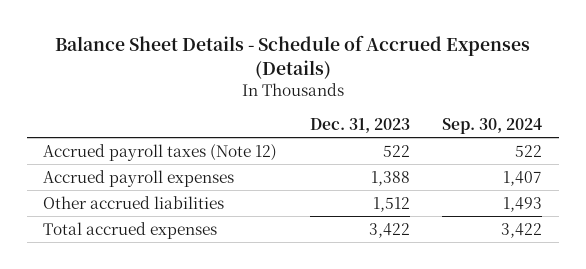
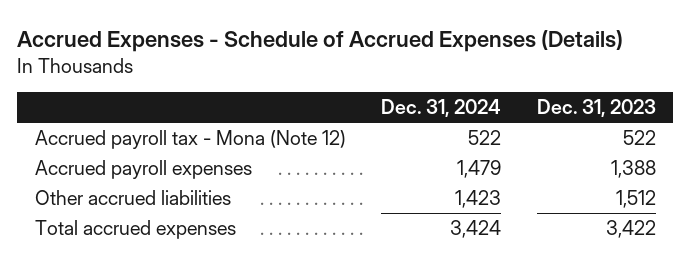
[54,35,530,79] Balance Sheet Details - Schedule of Accrued Expenses (Details) -> [16,29,623,52] Accrued Expenses - Schedule of Accrued Expenses (Details)
[442,117,543,134] Sep. 30, 2024 -> none
none -> [381,99,502,118] Dec. 31, 2024
[43,143,278,161] Accrued payroll taxes (Note 12) -> [34,130,346,150] Accrued payroll tax - Mona (Note 12)

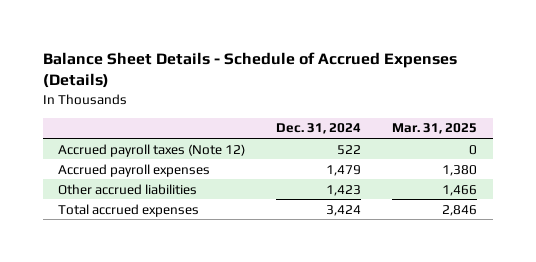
[16,29,623,52] Accrued Expenses - Schedule of Accrued Expenses (Details) -> [42,52,457,89] Balance Sheet Details - Schedule of Accrued Expenses (Details)
[536,99,656,118] Dec. 31, 2023 -> none
none -> [392,123,478,135] Mar. 31, 2025
[34,130,346,150] Accrued payroll tax - Mona (Note 12) -> [58,143,246,157] Accrued payroll taxes (Note 12)

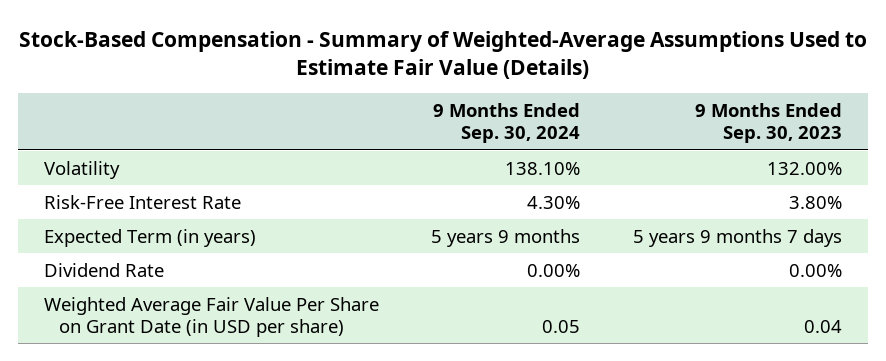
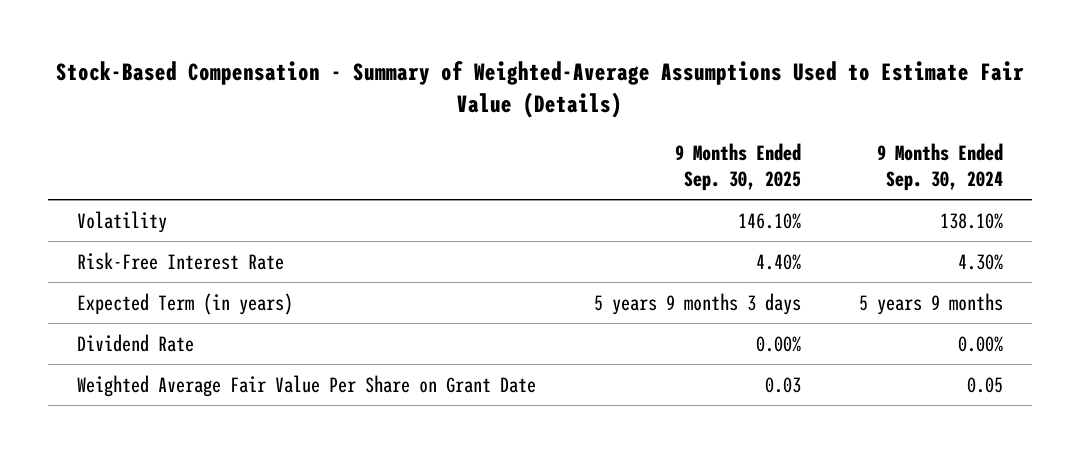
[694,103,842,144] 9 Months Ended Sep. 30, 2023 -> none
none -> [675,143,802,192] 9 Months Ended Sep. 30, 2025
[44,296,380,337] Weighted Average Fair Value Per Share on Grant Date (in USD per share) -> [77,374,537,397] Weighted Average Fair Value Per Share on Grant Date

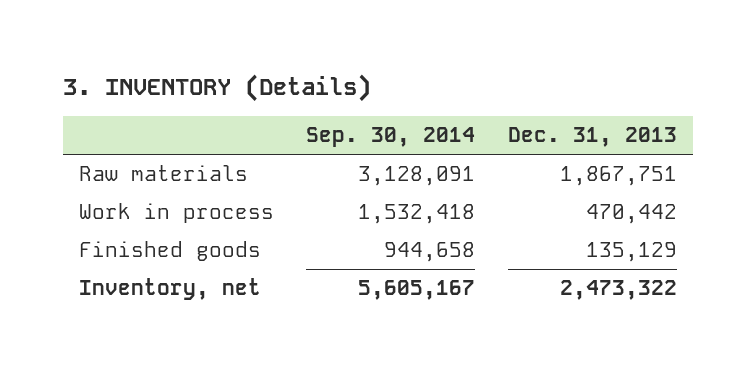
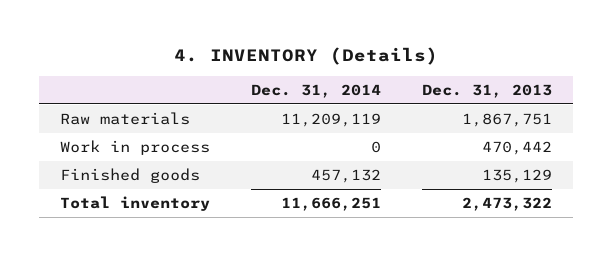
[63,74,372,103] 3. INVENTORY (Details) -> [173,47,438,66] 4. INVENTORY (Details)
[306,127,476,148] Sep. 30, 2014 -> none
none -> [250,83,381,98] Dec. 31, 2014
[79,278,262,301] Inventory, net -> [59,195,210,211] Total inventory

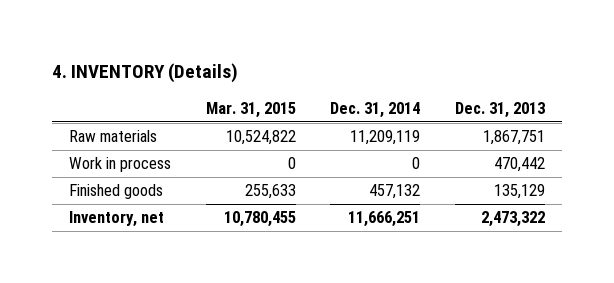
none -> [205,101,296,118] Mar. 31, 2015
[59,195,210,211] Total inventory -> [69,211,165,228] Inventory, net

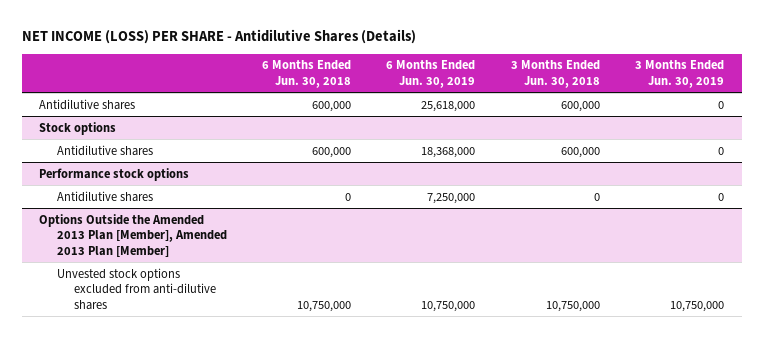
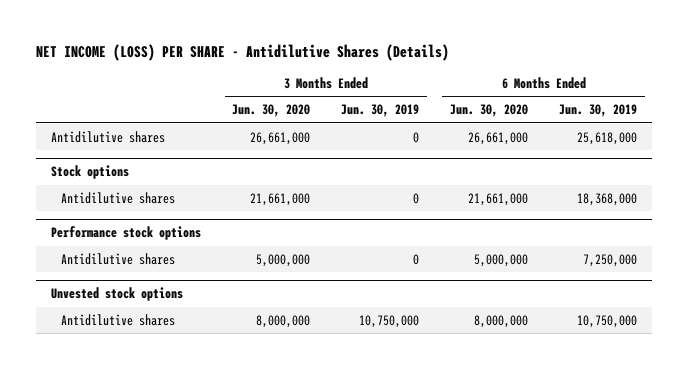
[262,60,352,88] 6 Months Ended Jun. 30, 2018 -> none
[510,60,600,88] 3 Months Ended Jun. 30, 2018 -> none
none -> [232,104,311,118] Jun. 30, 2020
none -> [450,104,529,118] Jun. 30, 2020
[39,213,227,257] Options Outside the Amended 2013 Plan [Member], Amended 2013 Plan [Member] -> none
none -> [51,287,184,302] Unvested stock options
[56,267,216,310] Unvested stock options excluded from anti-dilutive shares -> [61,313,176,326] Antidilutive shares

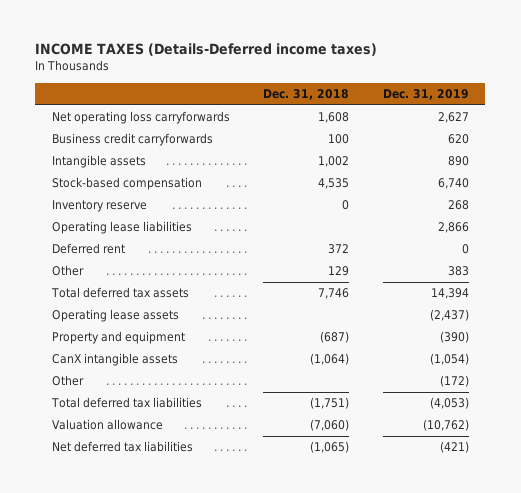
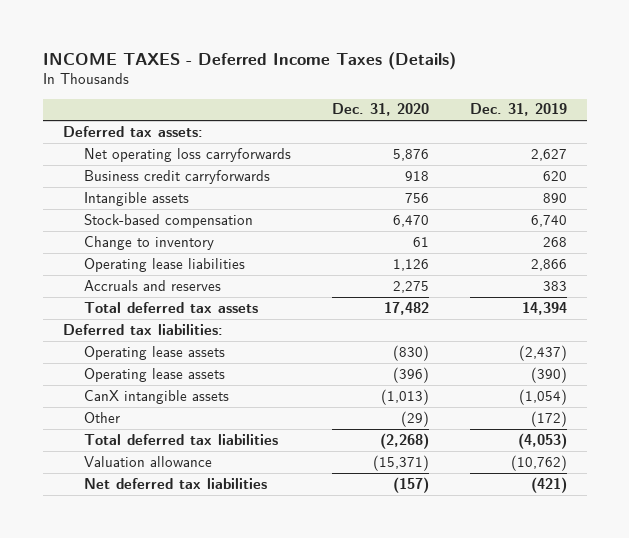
[35,43,378,57] INCOME TAXES (Details-Deferred income taxes) -> [42,51,456,70] INCOME TAXES - Deferred Income Taxes (Details)
[263,88,350,100] Dec. 31, 2018 -> none
none -> [331,103,429,117] Dec. 31, 2020
none -> [62,125,203,137] Deferred tax assets:
[52,200,148,213] Inventory reserve -> [84,235,215,250] Change to inventory
[52,243,126,255] Deferred rent -> none
[52,265,85,277] Other -> [84,279,222,291] Accruals and reserves
none -> [62,323,223,335] Deferred tax liabilities:
[52,331,186,345] Property and equipment -> [84,367,226,382] Operating lease assets

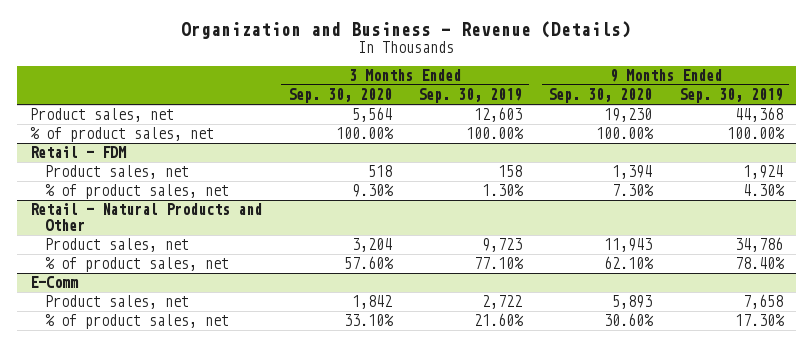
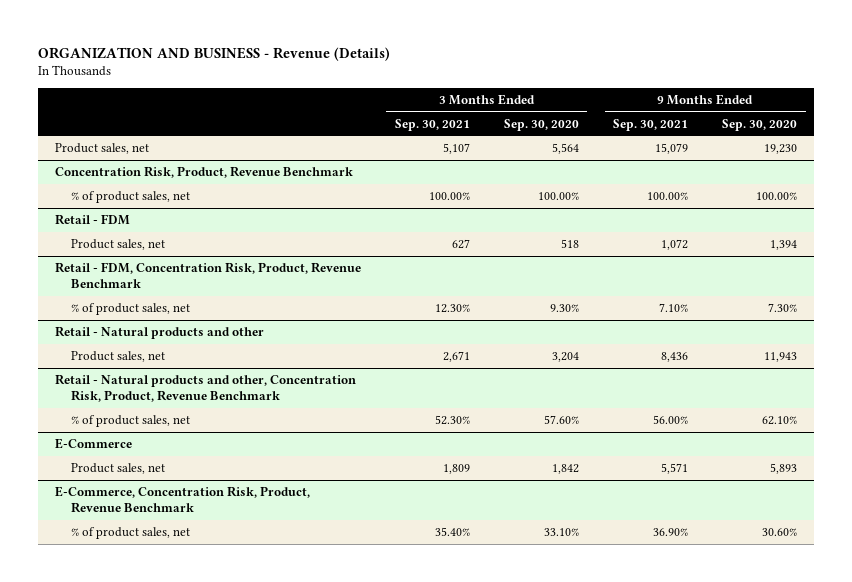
[181,21,632,40] Organization and Business - Revenue (Details) -> [37,46,390,61] ORGANIZATION AND BUSINESS - Revenue (Details)
[418,88,523,104] Sep. 30, 2019 -> none
[678,88,783,104] Sep. 30, 2019 -> none
none -> [394,118,470,131] Sep. 30, 2021
none -> [613,118,689,131] Sep. 30, 2021
none -> [54,166,353,179] Concentration Risk, Product, Revenue Benchmark
none -> [54,262,361,288] Retail - FDM, Concentration Risk, Product, Revenue Benchmark
[29,203,262,231] Retail - Natural Products and Other -> [54,326,264,340] Retail - Natural products and other
none -> [54,374,356,402] Retail - Natural products and other, Concentration Risk, Product, Revenue Benchmark
[29,276,79,289] E-Comm -> [54,438,132,450] E-Commerce
none -> [54,486,310,513] E-Commerce, Concentration Risk, Product, Revenue Benchmark

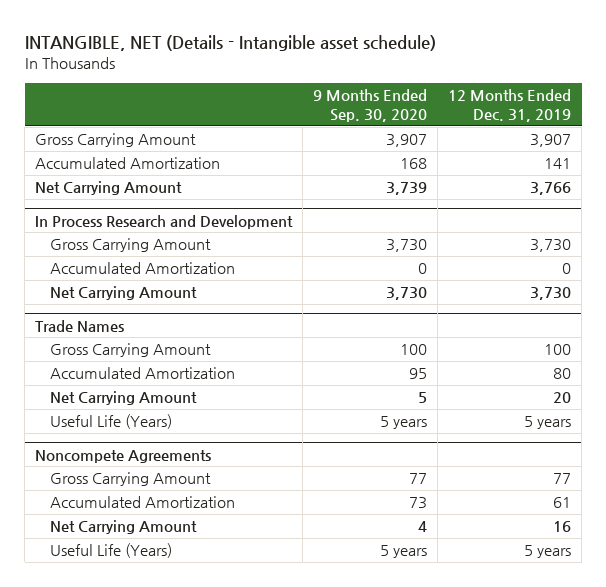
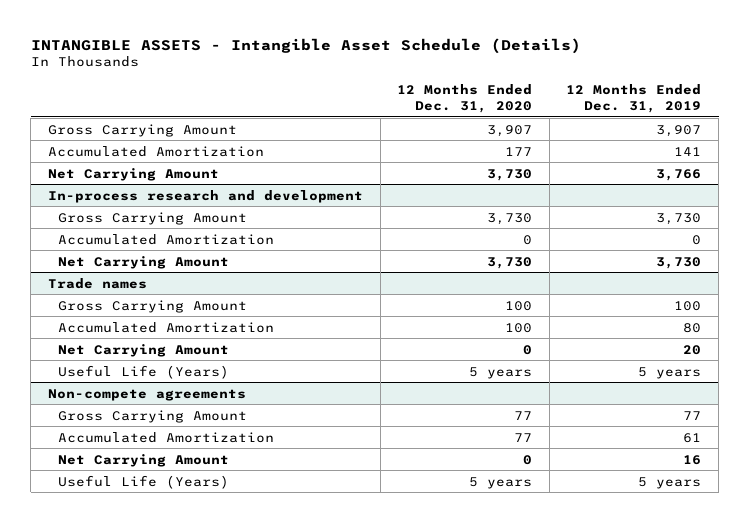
[24,34,436,51] INTANGIBLE, NET (Details - Intangible asset schedule) -> [30,37,581,54] INTANGIBLE ASSETS - Intangible Asset Schedule (Details)
[313,89,428,122] 9 Months Ended Sep. 30, 2020 -> none
none -> [397,84,533,113] 12 Months Ended Dec. 31, 2020
[35,214,294,229] In Process Research and Development -> [47,189,363,203] In-process research and development
[35,319,125,332] Trade Names -> [47,277,147,289] Trade names
[35,449,212,463] Noncompete Agreements -> [47,388,246,401] Non-compete agreements

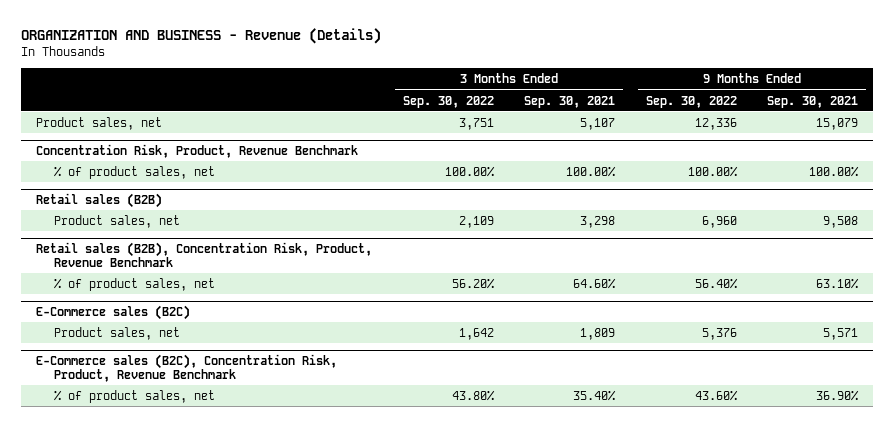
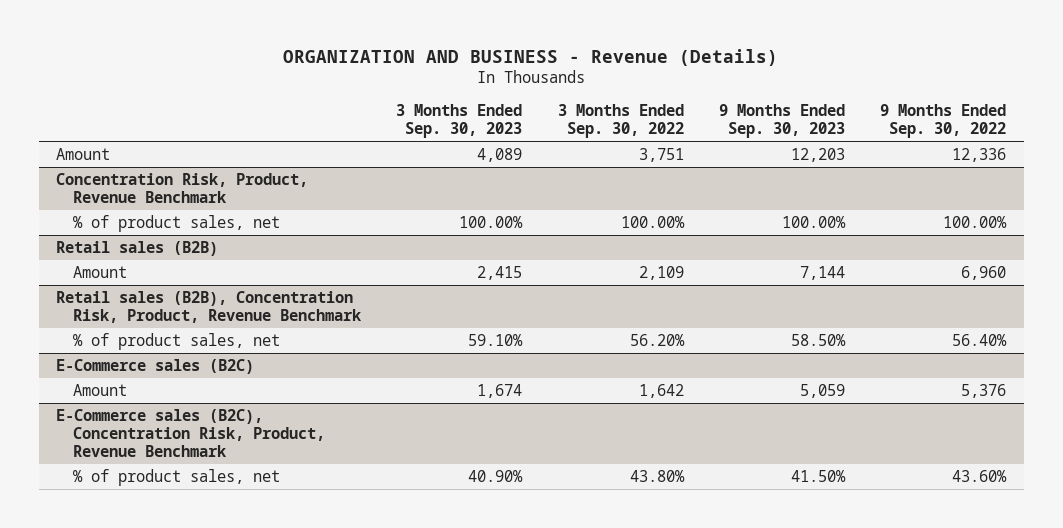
[524,95,616,108] Sep. 30, 2021 -> none
[767,95,859,108] Sep. 30, 2021 -> none
none -> [396,104,523,139] 3 Months Ended Sep. 30, 2023
none -> [718,104,845,139] 9 Months Ended Sep. 30, 2023
[36,116,163,130] Product sales, net -> [56,148,111,161] Amount
[54,214,181,228] Product sales, net -> [73,266,128,279] Amount
[54,326,181,340] Product sales, net -> [73,384,128,397] Amount

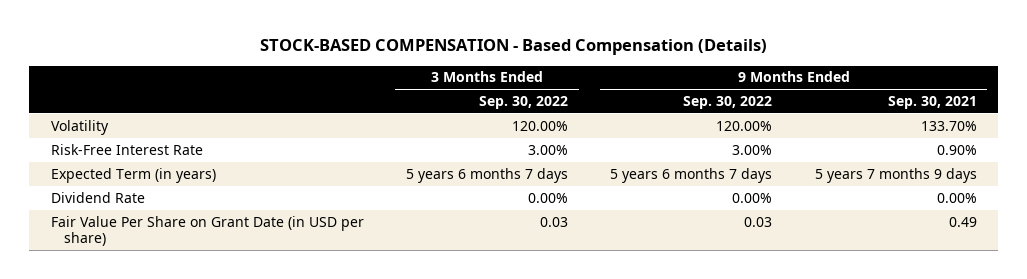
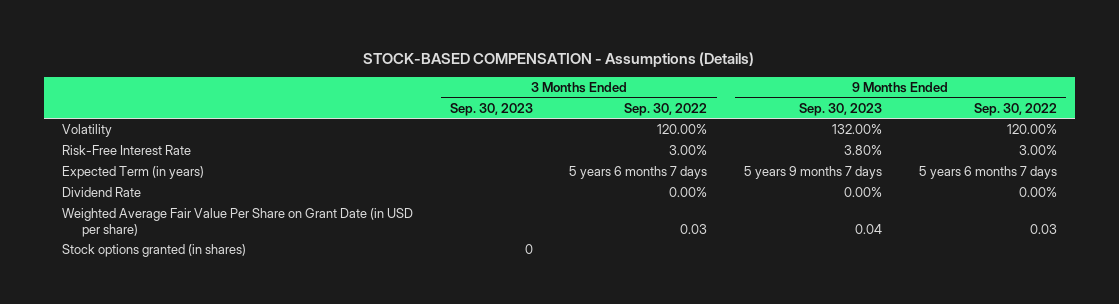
[259,39,767,56] STOCK-BASED COMPENSATION - Based Compensation (Details) -> [363,52,755,68] STOCK-BASED COMPENSATION - Assumptions (Details)
[887,96,977,110] Sep. 30, 2021 -> none
none -> [449,102,533,116] Sep. 30, 2023
none -> [799,102,883,116] Sep. 30, 2023
[50,215,364,247] Fair Value Per Share on Grant Date (in USD per share) -> [62,208,414,237] Weighted Average Fair Value Per Share on Grant Date (in USD per share)
none -> [62,244,247,258] Stock options granted (in shares)

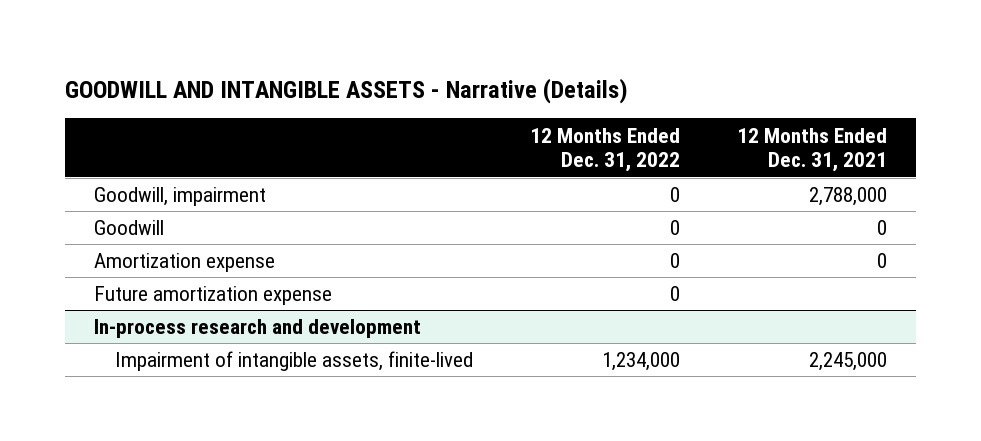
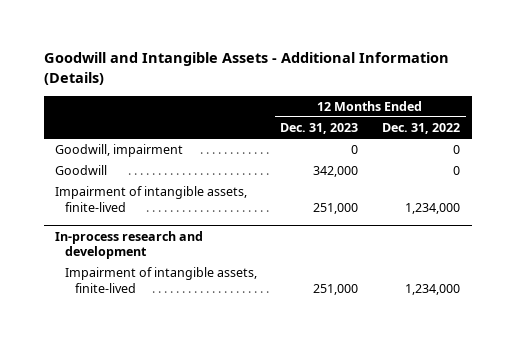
[65,77,629,104] GOODWILL AND INTANGIBLE ASSETS - Narrative (Details) -> [43,52,449,85] Goodwill and Intangible Assets - Additional Information (Details)
[737,127,888,173] 12 Months Ended Dec. 31, 2021 -> none
none -> [280,123,359,135] Dec. 31, 2023
[93,253,275,273] Amortization expense -> none
[93,286,332,306] Future amortization expense -> none
none -> [55,186,248,212] Impairment of intangible assets, finite-lived

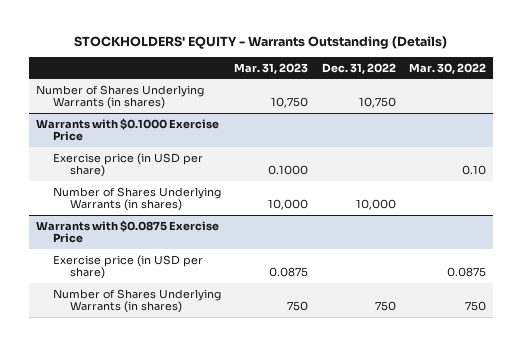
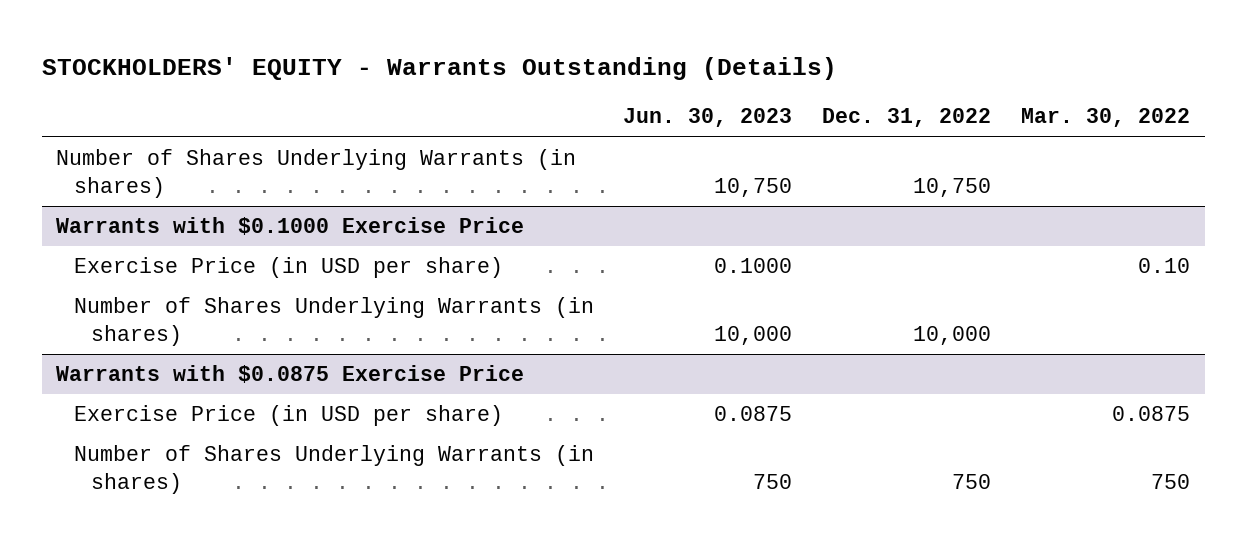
[234,62,309,74] Mar. 31, 2023 -> none
none -> [623,108,793,128] Jun. 30, 2023
[52,152,203,178] Exercise price (in USD per share) -> [73,257,503,279] Exercise Price (in USD per share)
[52,254,203,280] Exercise price (in USD per share) -> [73,405,503,427] Exercise Price (in USD per share)

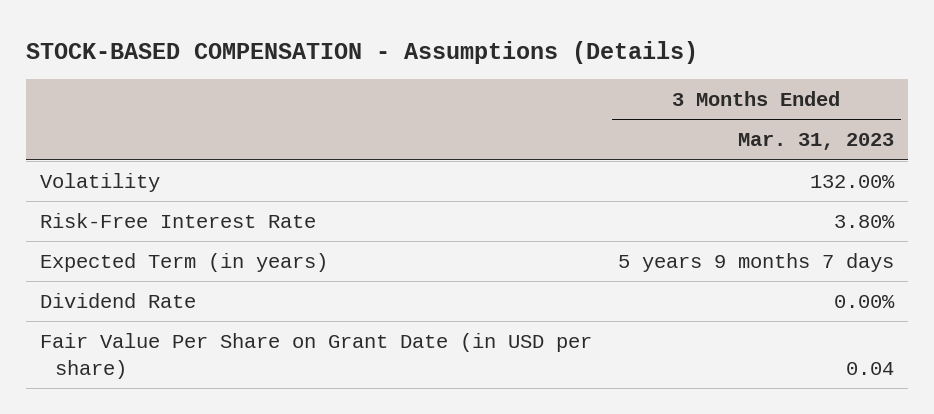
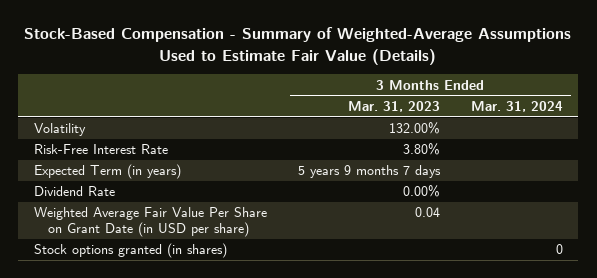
[26,40,699,64] STOCK-BASED COMPENSATION - Assumptions (Details) -> [24,27,572,65] Stock-Based Compensation - Summary of Weighted-Average Assumptions Used to Estimate Fair Value (Details)
none -> [470,100,563,112] Mar. 31, 2024
[39,332,592,379] Fair Value Per Share on Grant Date (in USD per share) -> [33,207,267,238] Weighted Average Fair Value Per Share on Grant Date (in USD per share)
none -> [33,243,227,259] Stock options granted (in shares)

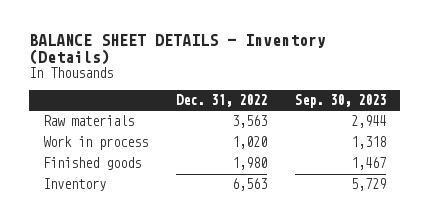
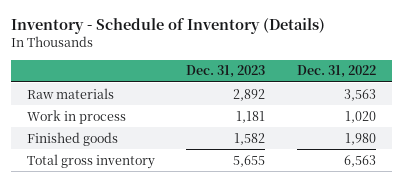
[28,34,326,66] BALANCE SHEET DETAILS - Inventory (Details) -> [10,18,325,35] Inventory - Schedule of Inventory (Details)
[295,94,387,109] Sep. 30, 2023 -> none
none -> [186,65,266,79] Dec. 31, 2023
[42,178,106,192] Inventory -> [26,153,155,169] Total gross inventory

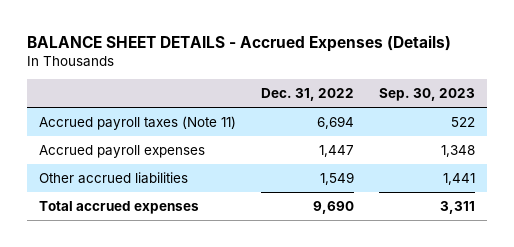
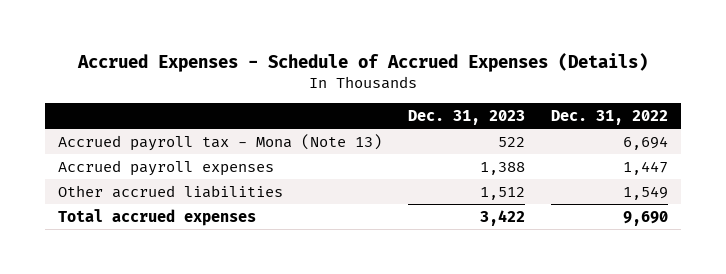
[26,34,451,52] BALANCE SHEET DETAILS - Accrued Expenses (Details) -> [76,53,648,73] Accrued Expenses - Schedule of Accrued Expenses (Details)
[379,88,476,102] Sep. 30, 2023 -> none
none -> [407,109,525,125] Dec. 31, 2023
[39,115,237,130] Accrued payroll taxes (Note 11) -> [57,133,382,151] Accrued payroll tax - Mona (Note 13)

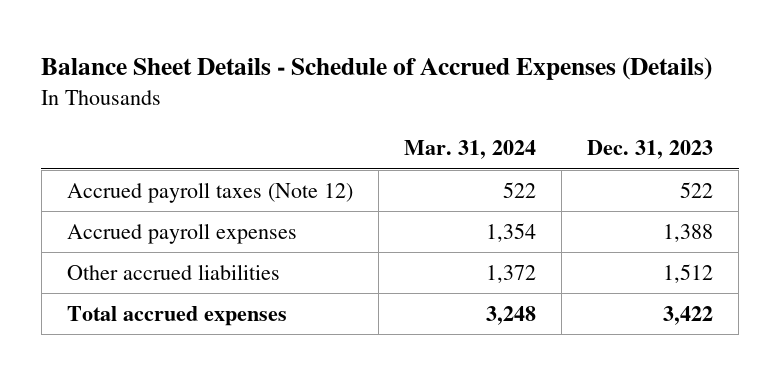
[76,53,648,73] Accrued Expenses - Schedule of Accrued Expenses (Details) -> [41,57,713,81] Balance Sheet Details - Schedule of Accrued Expenses (Details)
[550,109,668,125] Dec. 31, 2022 -> none
none -> [403,140,536,160] Mar. 31, 2024
[57,133,382,151] Accrued payroll tax - Mona (Note 13) -> [66,182,353,204] Accrued payroll taxes (Note 12)

